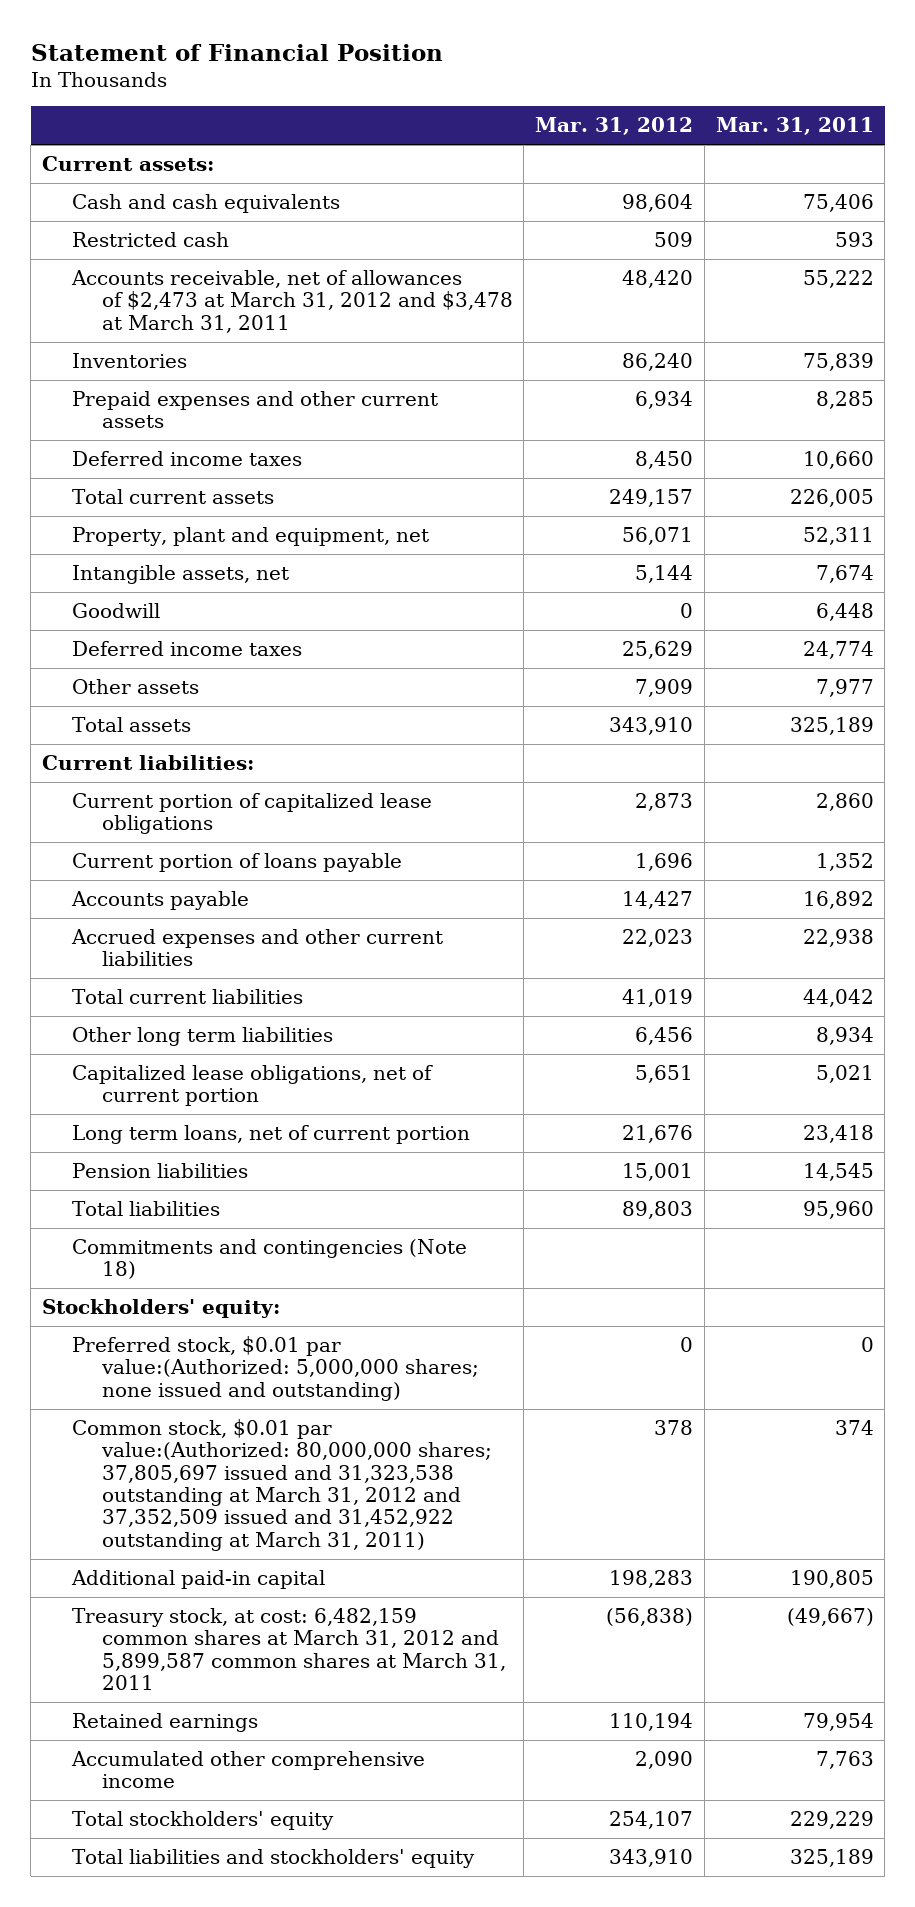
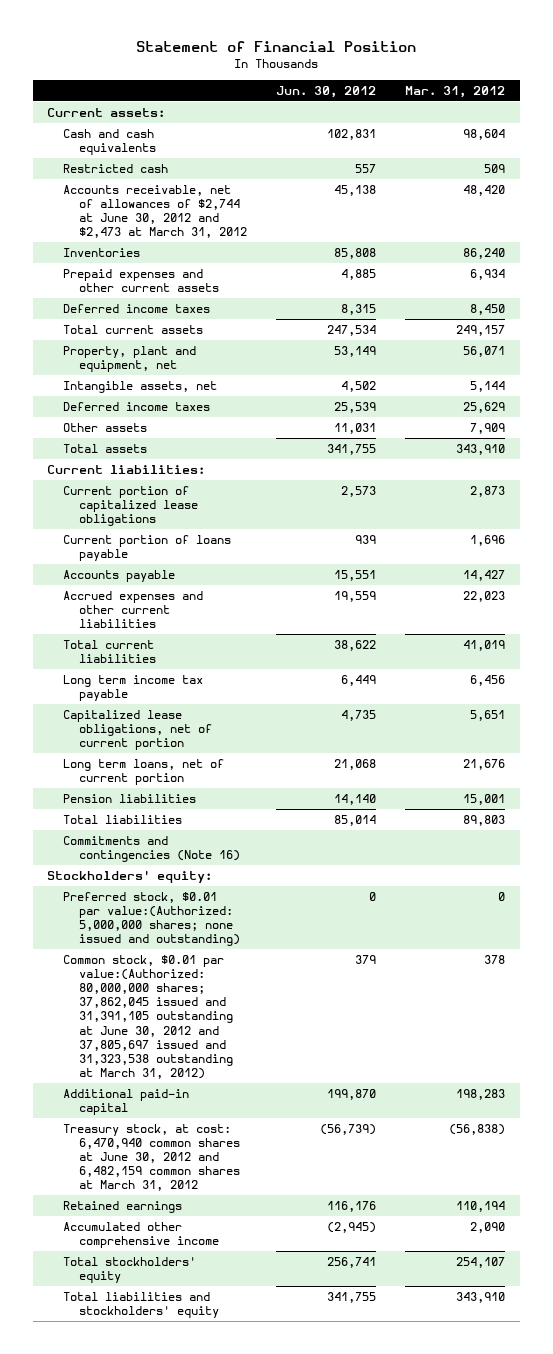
[715,117,874,136] Mar. 31, 2011 -> none
none -> [276,85,377,98] Jun. 30, 2012
[70,270,513,333] Accounts receivable, net of allowances of $2,473 at March 31, 2012 and $3,478 at March 31, 2011 -> [63,185,248,239] Accounts receivable, net of allowances of $2,744 at June 30, 2012 and $2,473 at March 31, 2012
[71,603,160,619] Goodwill -> none
[71,1027,333,1047] Other long term liabilities -> [63,675,204,702] Long term income tax payable
[71,1239,467,1280] Commitments and contingencies (Note 18) -> [63,836,241,863] Commitments and contingencies (Note 16)
[71,1419,492,1551] Common stock, $0.01 par value:(Authorized: 80,000,000 shares; 37,805,697 issued and 31,323,538 outstanding at March 31, 2012 and 37,352,509 issued and 31,452,922 outstanding at March 31, 2011) -> [63,955,234,1079] Common stock, $0.01 par value:(Authorized: 80,000,000 shares; 37,862,045 issued and 31,391,105 outstanding at June 30, 2012 and 37,805,697 issued and 31,323,538 outstanding at March 31, 2012)
[71,1608,506,1691] Treasury stock, at cost: 6,482,159 common shares at March 31, 2012 and 5,899,587 common shares at March 31, 2011 -> [63,1124,241,1192] Treasury stock, at cost: 6,470,940 common shares at June 30, 2012 and 6,482,159 common shares at March 31, 2012

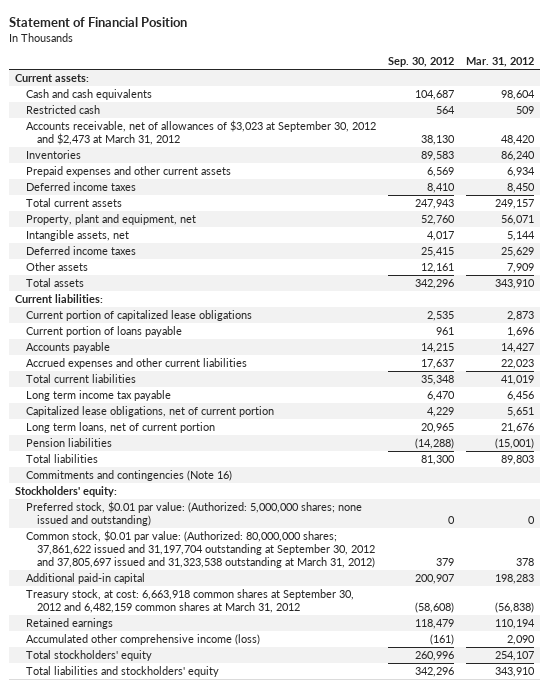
[276,85,377,98] Jun. 30, 2012 -> none
none -> [387,56,454,67] Sep. 30, 2012
[63,185,248,239] Accounts receivable, net of allowances of $2,744 at June 30, 2012 and $2,473 at March 31, 2012 -> [25,120,376,146] Accounts receivable, net of allowances of $3,023 at September 30, 2012 and $2,473 at March 31, 2012
[463,794,506,806] 15,001 -> [495,438,535,450] (15,001)
[63,892,241,947] Preferred stock, $0.01 par value:(Authorized: 5,000,000 shares; none issued and outstanding) -> [25,501,362,527] Preferred stock, $0.01 par value: (Authorized: 5,000,000 shares; none issued and outstanding)
[63,955,234,1079] Common stock, $0.01 par value:(Authorized: 80,000,000 shares; 37,862,045 issued and 31,391,105 outstanding at June 30, 2012 and 37,805,697 issued and 31,323,538 outstanding at March 31, 2012) -> [25,530,375,569] Common stock, $0.01 par value: (Authorized: 80,000,000 shares; 37,861,622 issued and 31,197,704 outstanding at September 30, 2012 and 37,805,697 issued and 31,323,538 outstanding at March 31, 2012)
[63,1124,241,1192] Treasury stock, at cost: 6,470,940 common shares at June 30, 2012 and 6,482,159 common shares at March 31, 2012 -> [25,589,354,614] Treasury stock, at cost: 6,663,918 common shares at September 30, 2012 and 6,482,159 common shares at March 31, 2012
[63,1222,220,1249] Accumulated other comprehensive income -> [25,634,260,646] Accumulated other comprehensive income (loss)

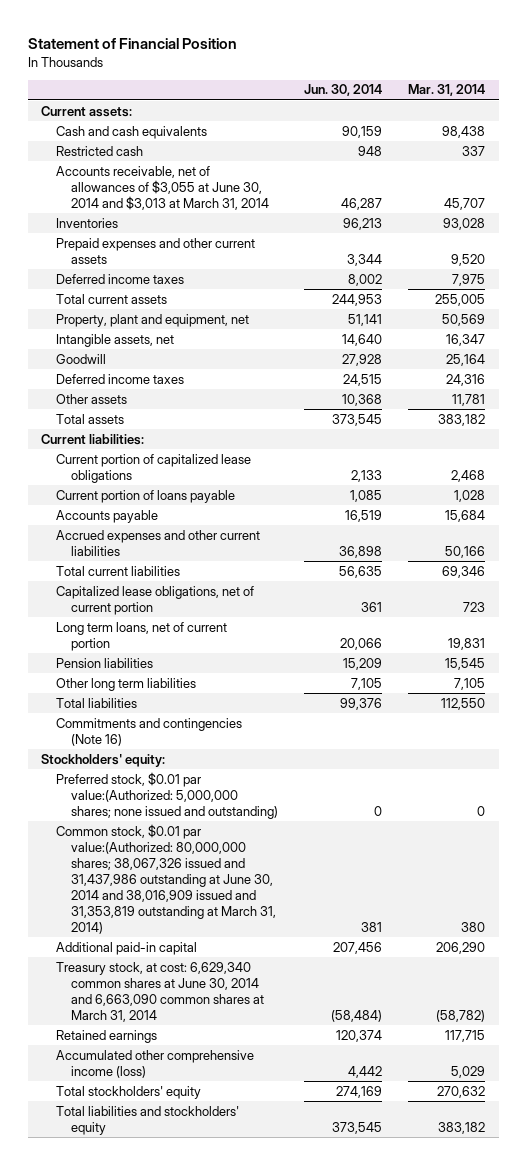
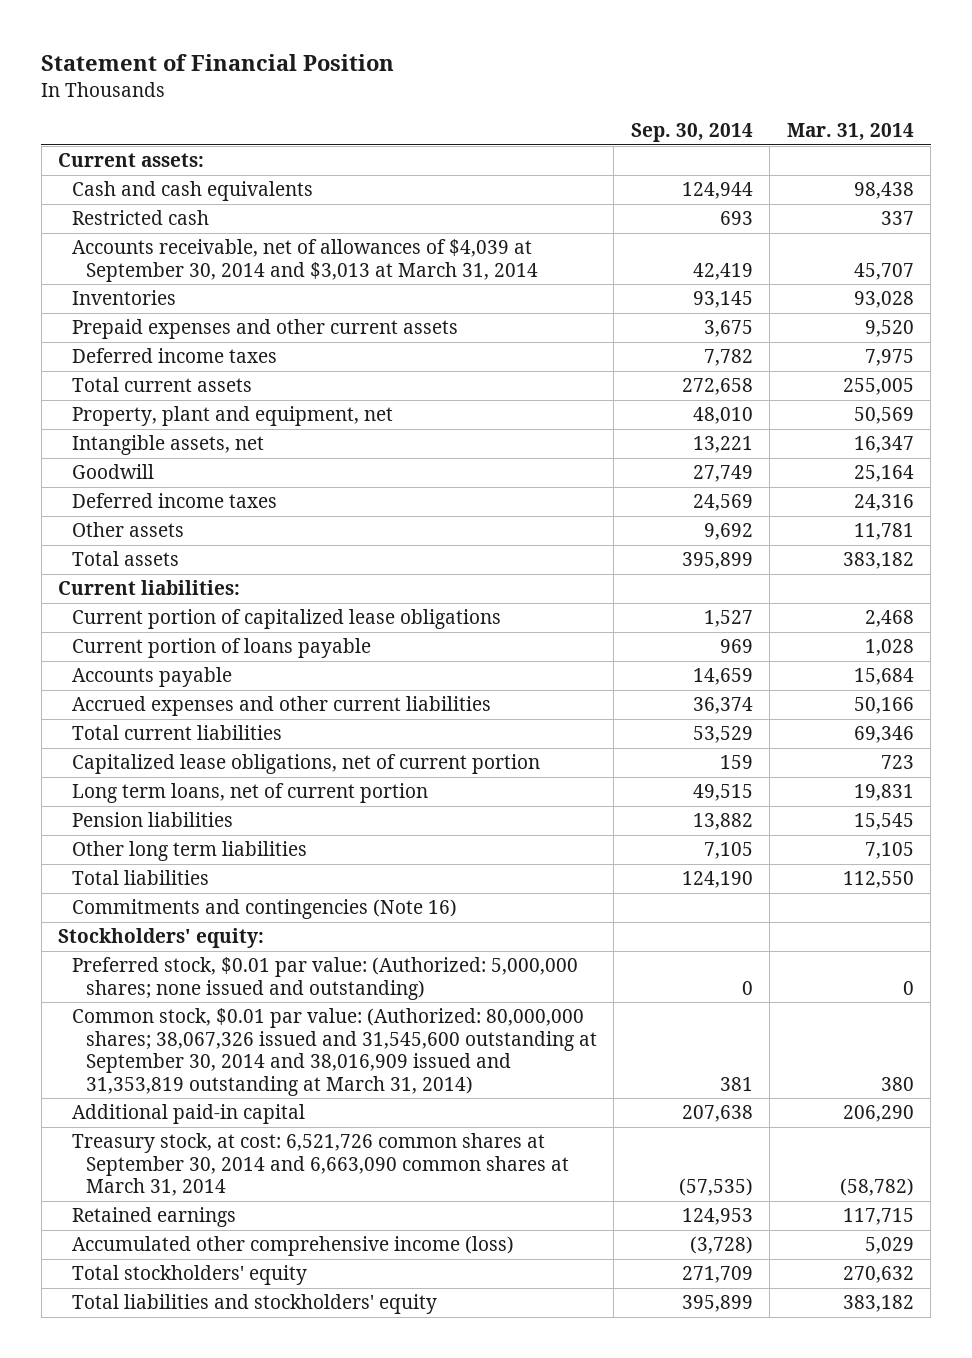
[303,84,382,97] Jun. 30, 2014 -> none
none -> [630,122,753,142] Sep. 30, 2014
[55,165,269,210] Accounts receivable, net of allowances of $3,055 at June 30, 2014 and $3,013 at March 31, 2014 -> [72,239,538,282] Accounts receivable, net of allowances of $4,039 at September 30, 2014 and $3,013 at March 31, 2014
[55,771,278,819] Preferred stock, $0.01 par value:(Authorized: 5,000,000 shares; none issued and outstanding) -> [72,957,579,1000] Preferred stock, $0.01 par value: (Authorized: 5,000,000 shares; none issued and outstanding)
[55,823,276,934] Common stock, $0.01 par value:(Authorized: 80,000,000 shares; 38,067,326 issued and 31,437,986 outstanding at June 30, 2014 and 38,016,909 issued and 31,353,819 outstanding at March 31, 2014) -> [72,1008,597,1096] Common stock, $0.01 par value: (Authorized: 80,000,000 shares; 38,067,326 issued and 31,545,600 outstanding at September 30, 2014 and 38,016,909 issued and 31,353,819 outstanding at March 31, 2014)
[55,961,264,1022] Treasury stock, at cost: 6,629,340 common shares at June 30, 2014 and 6,663,090 common shares at March 31, 2014 -> [72,1133,569,1197] Treasury stock, at cost: 6,521,726 common shares at September 30, 2014 and 6,663,090 common shares at March 31, 2014

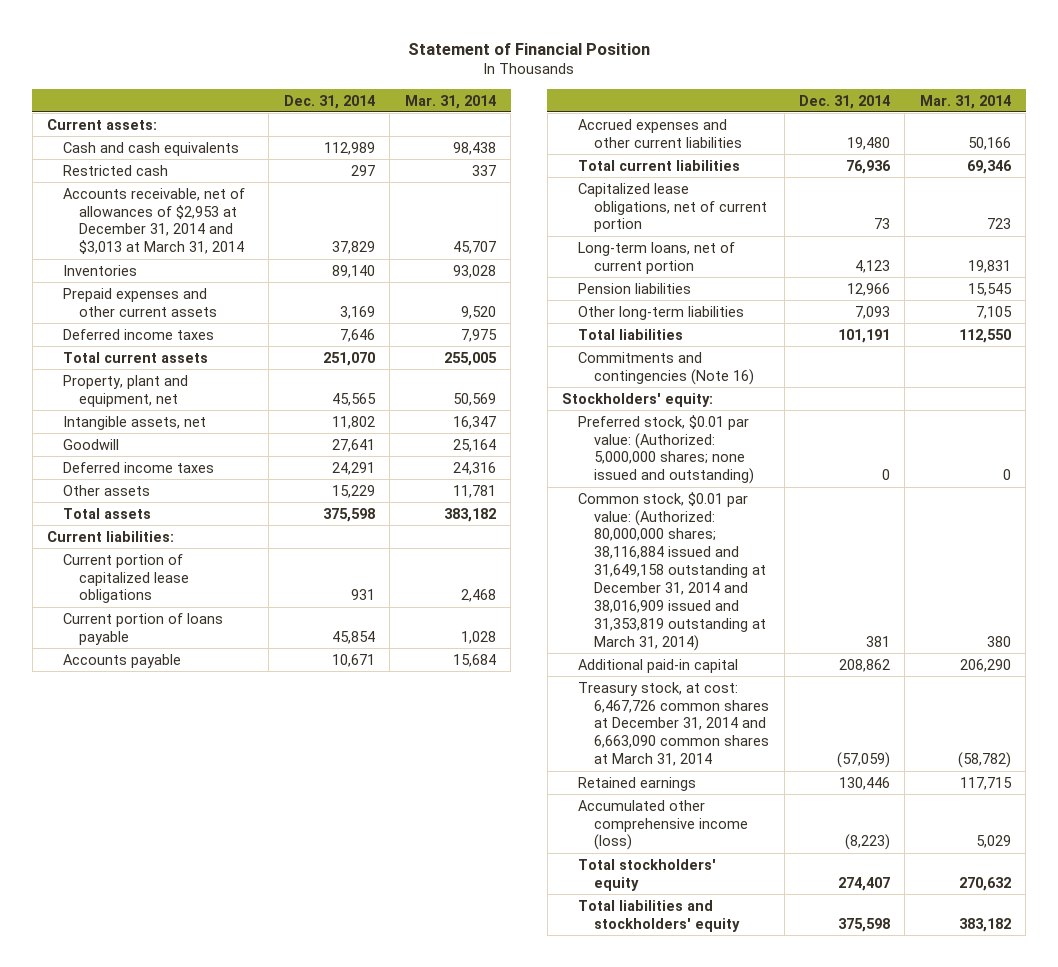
[630,122,753,142] Sep. 30, 2014 -> none
none -> [283,94,375,109] Dec. 31, 2014
[72,239,538,282] Accounts receivable, net of allowances of $4,039 at September 30, 2014 and $3,013 at March 31, 2014 -> [63,187,246,255] Accounts receivable, net of allowances of $2,953 at December 31, 2014 and $3,013 at March 31, 2014
[72,783,429,804] Long term loans, net of current portion -> [578,241,736,274] Long-term loans, net of current portion
[72,841,308,862] Other long term liabilities -> [578,305,745,320] Other long-term liabilities
[72,1008,597,1096] Common stock, $0.01 par value: (Authorized: 80,000,000 shares; 38,067,326 issued and 31,545,600 outstanding at September 30, 2014 and 38,016,909 issued and 31,353,819 outstanding at March 31, 2014) -> [578,491,767,651] Common stock, $0.01 par value: (Authorized: 80,000,000 shares; 38,116,884 issued and 31,649,158 outstanding at December 31, 2014 and 38,016,909 issued and 31,353,819 outstanding at March 31, 2014)
[72,1133,569,1197] Treasury stock, at cost: 6,521,726 common shares at September 30, 2014 and 6,663,090 common shares at March 31, 2014 -> [578,681,770,767] Treasury stock, at cost: 6,467,726 common shares at December 31, 2014 and 6,663,090 common shares at March 31, 2014

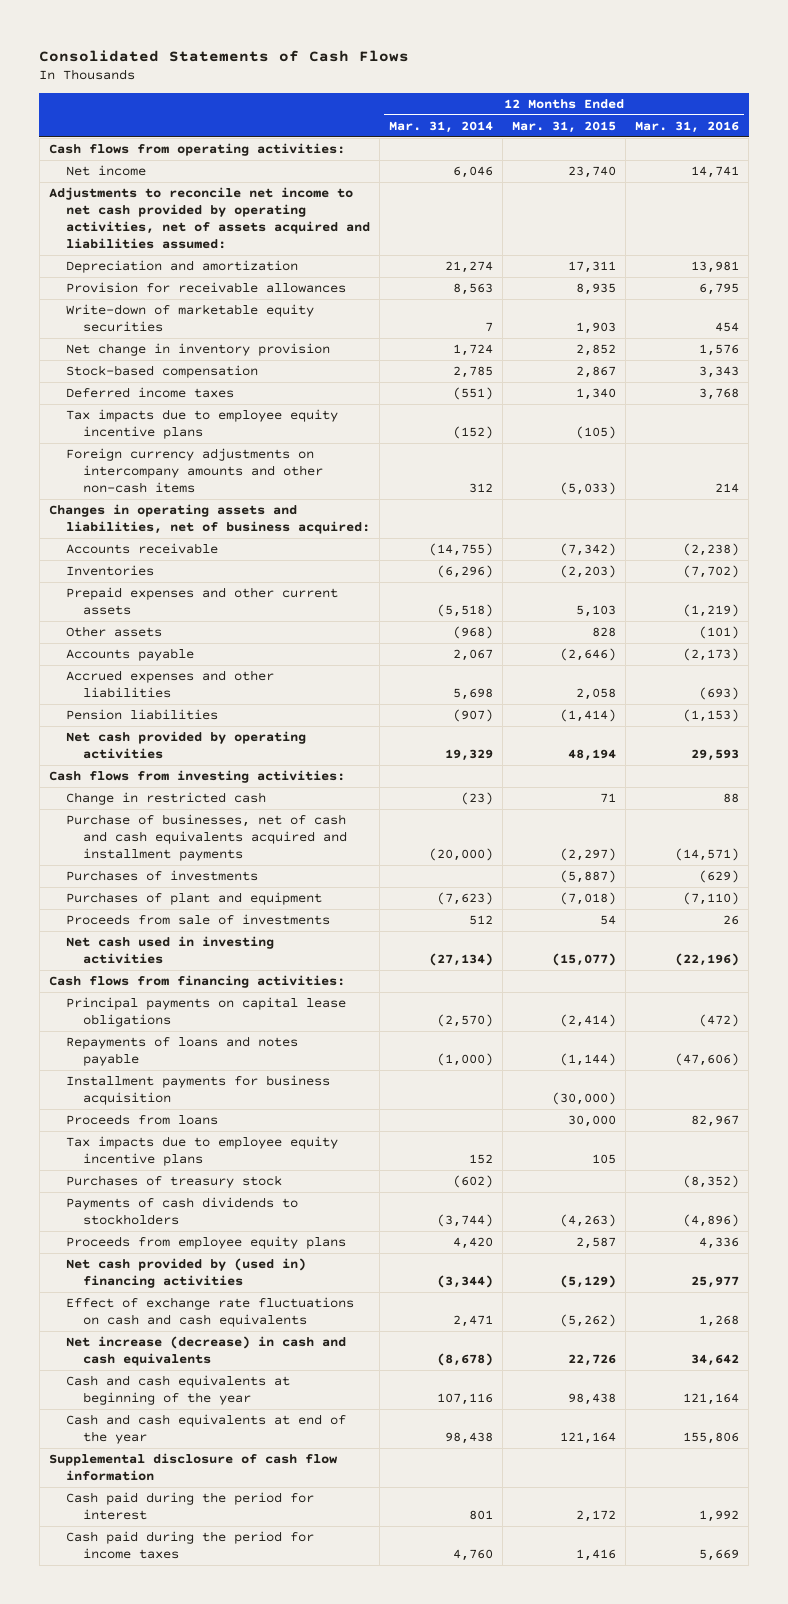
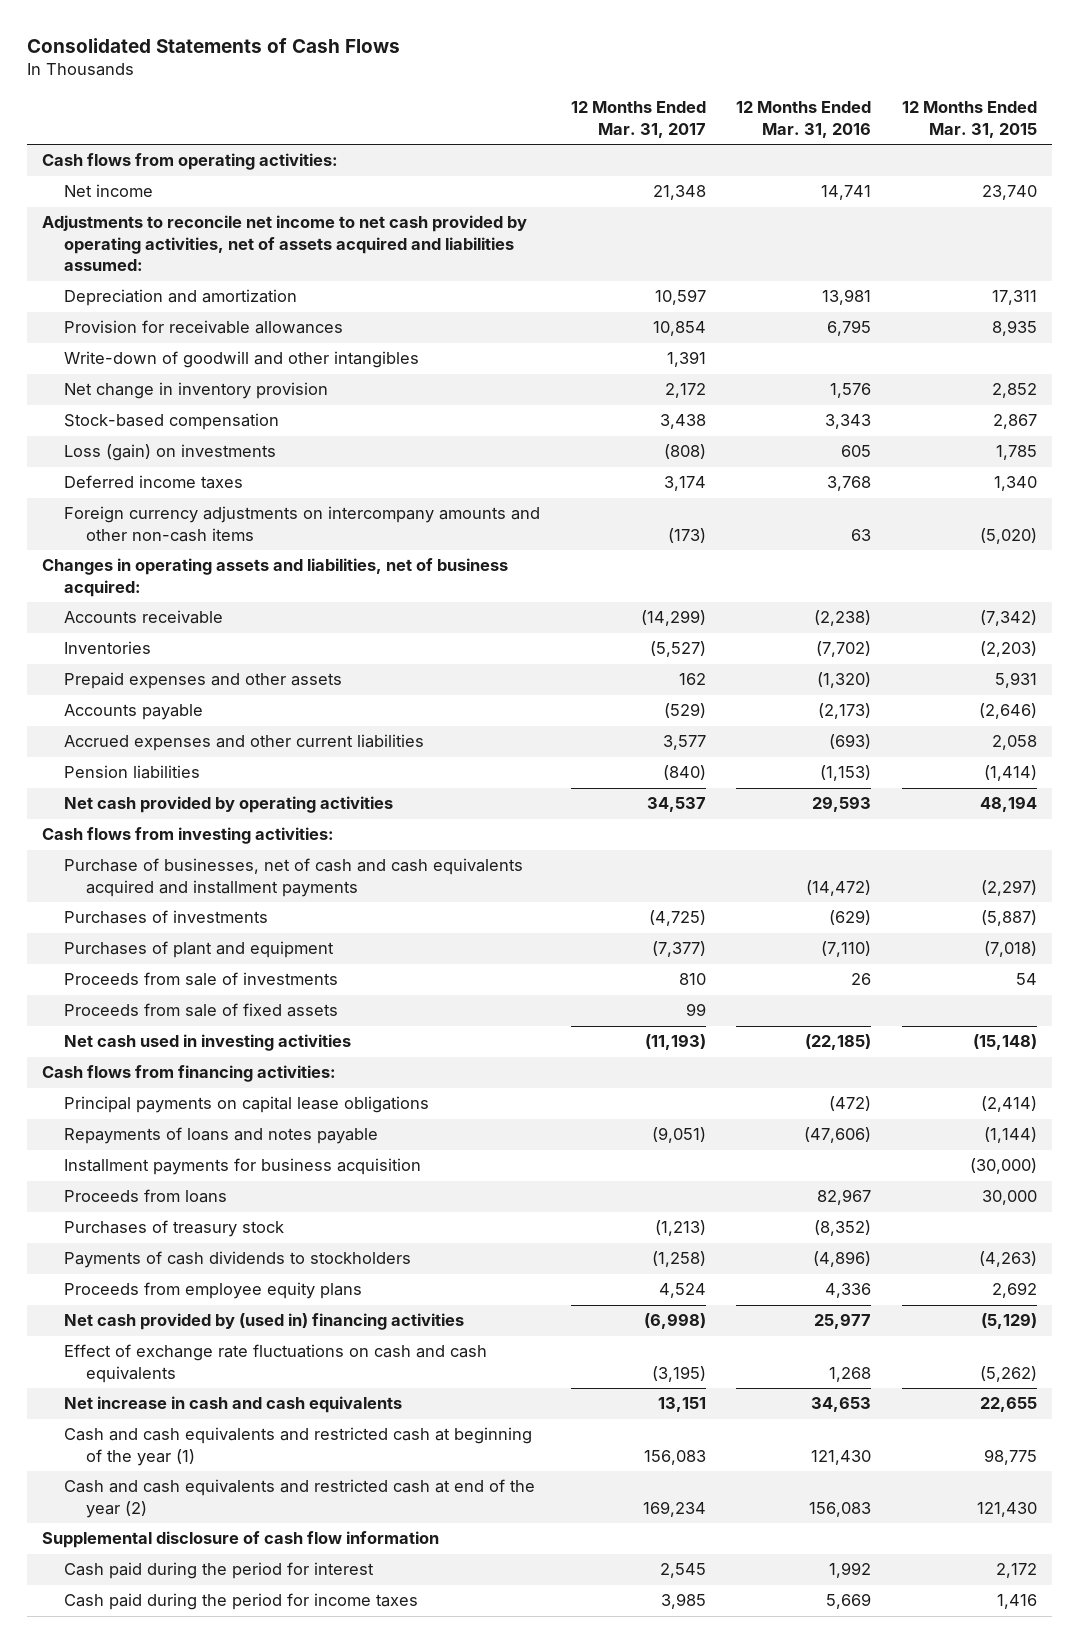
[389,120,494,133] Mar. 31, 2014 -> none
none -> [570,101,706,138] 12 Months Ended Mar. 31, 2017
[66,303,315,332] Write-down of marketable equity securities -> none
none -> [64,351,420,369] Write-down of goodwill and other intangibles
none -> [64,444,277,462] Loss (gain) on investments
[66,408,339,439] Tax impacts due to employee equity incentive plans -> none
[560,481,617,495] (5,033) -> [979,527,1037,544] (5,020)
[715,482,740,493] 214 -> [851,528,872,541] 63
[66,625,163,637] Other assets -> none
[66,586,339,615] Prepaid expenses and other current assets -> [64,672,343,690] Prepaid expenses and other assets
[576,604,617,617] 5,103 -> [994,672,1037,689] 5,931
[683,603,740,617] (1,219) -> [817,672,872,689] (1,320)
[66,669,275,698] Accrued expenses and other liabilities -> [64,734,425,752] Accrued expenses and other current liabilities
[66,791,267,805] Change in restricted cash -> none
[675,847,740,861] (14,571) -> [806,879,872,896] (14,472)
none -> [64,1003,339,1018] Proceeds from sale of fixed assets
[552,952,617,966] (15,077) -> [972,1034,1037,1051] (15,148)
[675,952,740,966] (22,196) -> [805,1034,872,1051] (22,185)
[66,1135,339,1166] Tax impacts due to employee equity incentive plans -> none
[576,1236,617,1249] 2,587 -> [991,1282,1037,1299] 2,692
[66,1335,347,1366] Net increase (decrease) in cash and cash equivalents -> [64,1396,403,1414] Net increase in cash and cash equivalents
[568,1353,617,1366] 22,726 -> [979,1397,1037,1413] 22,655
[691,1353,740,1366] 34,642 -> [811,1397,872,1413] 34,653
[66,1374,291,1405] Cash and cash equivalents at beginning of the year -> [64,1427,533,1466] Cash and cash equivalents and restricted cash at beginning of the year (1)
[568,1392,617,1405] 98,438 -> [983,1448,1037,1465] 98,775
[683,1392,740,1405] 121,164 -> [811,1449,872,1465] 121,430
[66,1413,347,1444] Cash and cash equivalents at end of the year -> [64,1479,536,1518] Cash and cash equivalents and restricted cash at end of the year (2)
[560,1431,617,1444] 121,164 -> [976,1501,1037,1517] 121,430
[683,1431,740,1444] 155,806 -> [809,1501,872,1517] 156,083

